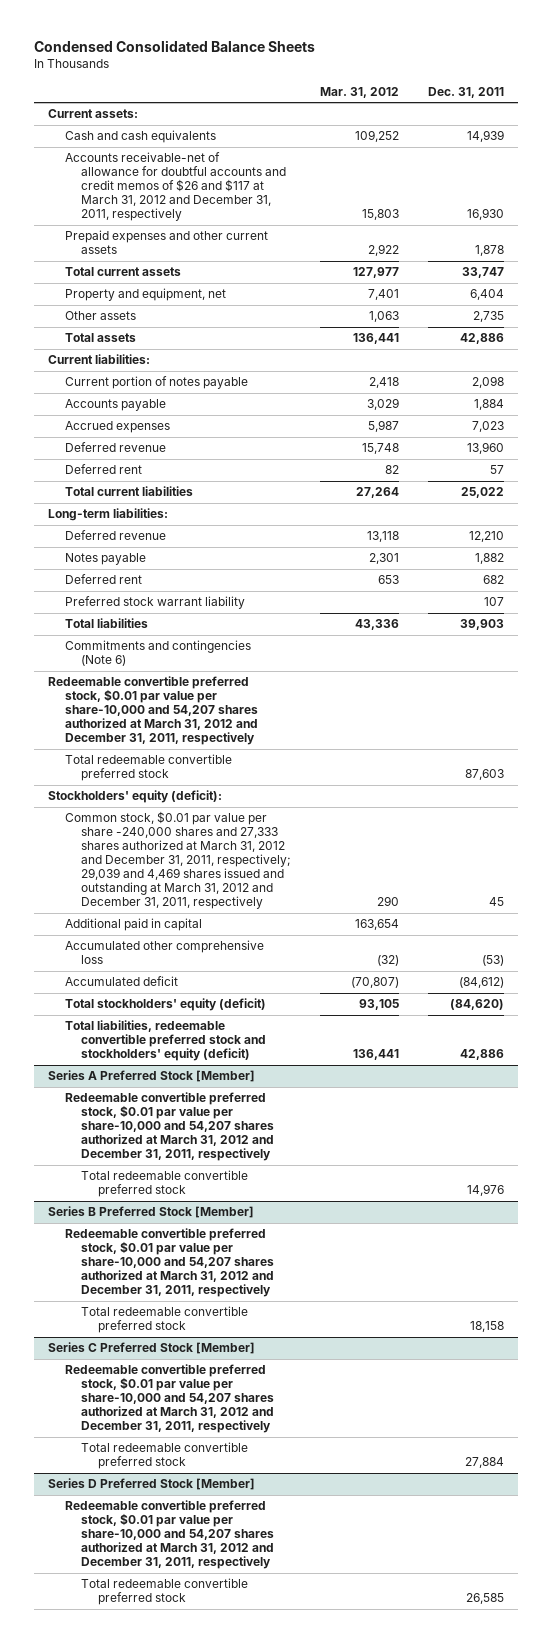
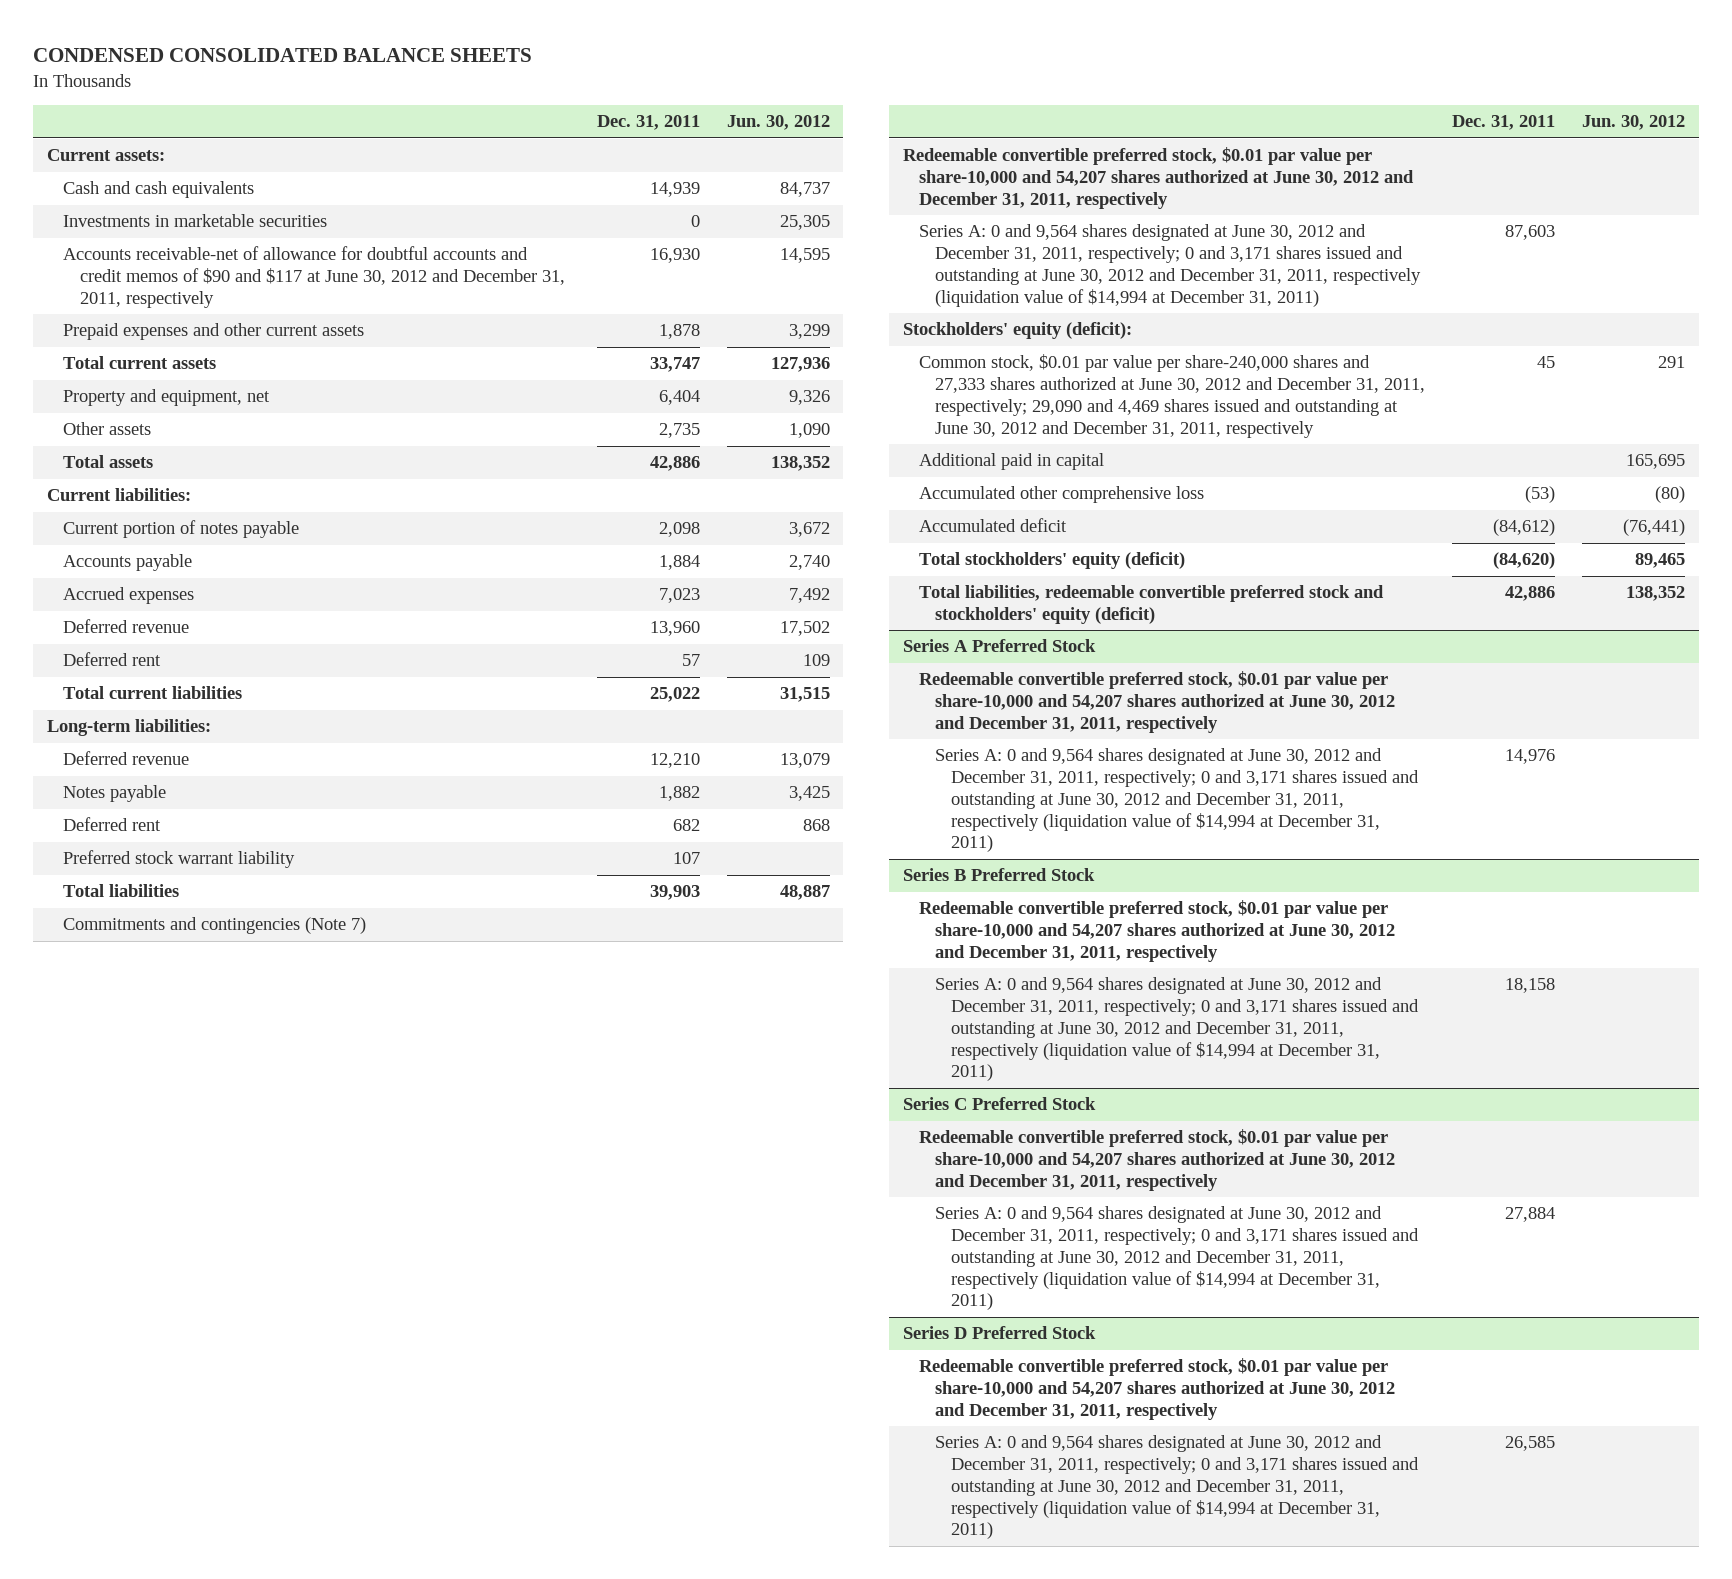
[33,40,315,53] Condensed Consolidated Balance Sheets -> [33,47,533,62] CONDENSED CONSOLIDATED BALANCE SHEETS
[320,86,400,98] Mar. 31, 2012 -> none
none -> [726,115,830,131] Jun. 30, 2012
none -> [63,214,328,228] Investments in marketable securities
[64,152,287,222] Accounts receivable-net of allowance for doubtful accounts and credit memos of $26 and $117 at March 31, 2012 and December 31, 2011, respectively -> [63,246,565,308] Accounts receivable-net of allowance for doubtful accounts and credit memos of $90 and $117 at June 30, 2012 and December 31, 2011, respectively
[64,640,251,667] Commitments and contingencies (Note 6) -> [63,917,367,935] Commitments and contingencies (Note 7)
[47,676,258,746] Redeemable convertible preferred stock, $0.01 par value per share-10,000 and 54,207 shares authorized at March 31, 2012 and December 31, 2011, respectively -> [902,147,1414,209] Redeemable convertible preferred stock, $0.01 par value per share-10,000 and 54,207 shares authorized at June 30, 2012 and December 31, 2011, respectively
[64,754,232,782] Total redeemable convertible preferred stock -> [918,224,1422,307] Series A: 0 and 9,564 shares designated at June 30, 2012 and December 31, 2011, respectively; 0 and 3,171 shares issued and outstanding at June 30, 2012 and December 31, 2011, respectively (liquidation value of $14,994 at December 31, 2011)
[64,811,292,910] Common stock, $0.01 par value per share -240,000 shares and 27,333 shares authorized at March 31, 2012 and December 31, 2011, respectively; 29,039 and 4,469 shares issued and outstanding at March 31, 2012 and December 31, 2011, respectively -> [918,354,1426,438] Common stock, $0.01 par value per share-240,000 shares and 27,333 shares authorized at June 30, 2012 and December 31, 2011, respectively; 29,090 and 4,469 shares issued and outstanding at June 30, 2012 and December 31, 2011, respectively
[47,1070,255,1083] Series A Preferred Stock [Member] -> [902,639,1096,653] Series A Preferred Stock
[64,1092,275,1162] Redeemable convertible preferred stock, $0.01 par value per share-10,000 and 54,207 shares authorized at March 31, 2012 and December 31, 2011, respectively -> [918,671,1396,733] Redeemable convertible preferred stock, $0.01 par value per share-10,000 and 54,207 shares authorized at June 30, 2012 and December 31, 2011, respectively
[81,1170,249,1198] Total redeemable convertible preferred stock -> [935,748,1420,853] Series A: 0 and 9,564 shares designated at June 30, 2012 and December 31, 2011, respectively; 0 and 3,171 shares issued and outstanding at June 30, 2012 and December 31, 2011, respectively (liquidation value of $14,994 at December 31, 2011)
[47,1206,254,1219] Series B Preferred Stock [Member] -> [902,868,1095,882] Series B Preferred Stock
[64,1228,275,1298] Redeemable convertible preferred stock, $0.01 par value per share-10,000 and 54,207 shares authorized at March 31, 2012 and December 31, 2011, respectively -> [918,900,1396,962] Redeemable convertible preferred stock, $0.01 par value per share-10,000 and 54,207 shares authorized at June 30, 2012 and December 31, 2011, respectively
[81,1306,249,1334] Total redeemable convertible preferred stock -> [935,977,1420,1082] Series A: 0 and 9,564 shares designated at June 30, 2012 and December 31, 2011, respectively; 0 and 3,171 shares issued and outstanding at June 30, 2012 and December 31, 2011, respectively (liquidation value of $14,994 at December 31, 2011)
[47,1342,255,1355] Series C Preferred Stock [Member] -> [902,1097,1096,1111] Series C Preferred Stock
[64,1364,275,1434] Redeemable convertible preferred stock, $0.01 par value per share-10,000 and 54,207 shares authorized at March 31, 2012 and December 31, 2011, respectively -> [918,1129,1396,1191] Redeemable convertible preferred stock, $0.01 par value per share-10,000 and 54,207 shares authorized at June 30, 2012 and December 31, 2011, respectively
[81,1442,249,1470] Total redeemable convertible preferred stock -> [935,1206,1420,1311] Series A: 0 and 9,564 shares designated at June 30, 2012 and December 31, 2011, respectively; 0 and 3,171 shares issued and outstanding at June 30, 2012 and December 31, 2011, respectively (liquidation value of $14,994 at December 31, 2011)
[47,1478,255,1491] Series D Preferred Stock [Member] -> [902,1326,1096,1340] Series D Preferred Stock
[64,1500,275,1570] Redeemable convertible preferred stock, $0.01 par value per share-10,000 and 54,207 shares authorized at March 31, 2012 and December 31, 2011, respectively -> [918,1358,1396,1420] Redeemable convertible preferred stock, $0.01 par value per share-10,000 and 54,207 shares authorized at June 30, 2012 and December 31, 2011, respectively
[81,1578,249,1606] Total redeemable convertible preferred stock -> [935,1435,1420,1540] Series A: 0 and 9,564 shares designated at June 30, 2012 and December 31, 2011, respectively; 0 and 3,171 shares issued and outstanding at June 30, 2012 and December 31, 2011, respectively (liquidation value of $14,994 at December 31, 2011)

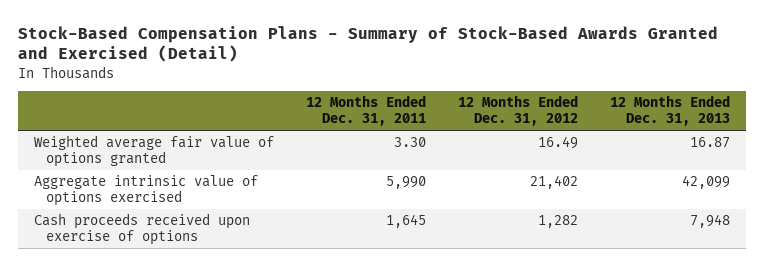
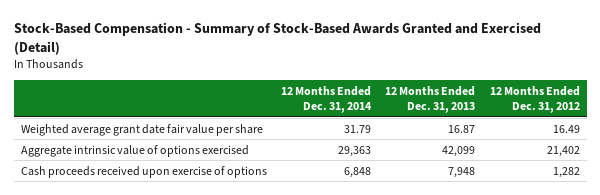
[17,25,718,63] Stock-Based Compensation Plans - Summary of Stock-Based Awards Granted and Exercised (Detail) -> [13,21,541,55] Stock-Based Compensation - Summary of Stock-Based Awards Granted and Exercised (Detail)
[305,95,426,127] 12 Months Ended Dec. 31, 2011 -> none
none -> [281,86,373,114] 12 Months Ended Dec. 31, 2014
[33,135,274,168] Weighted average fair value of options granted -> [20,123,263,136] Weighted average grant date fair value per share

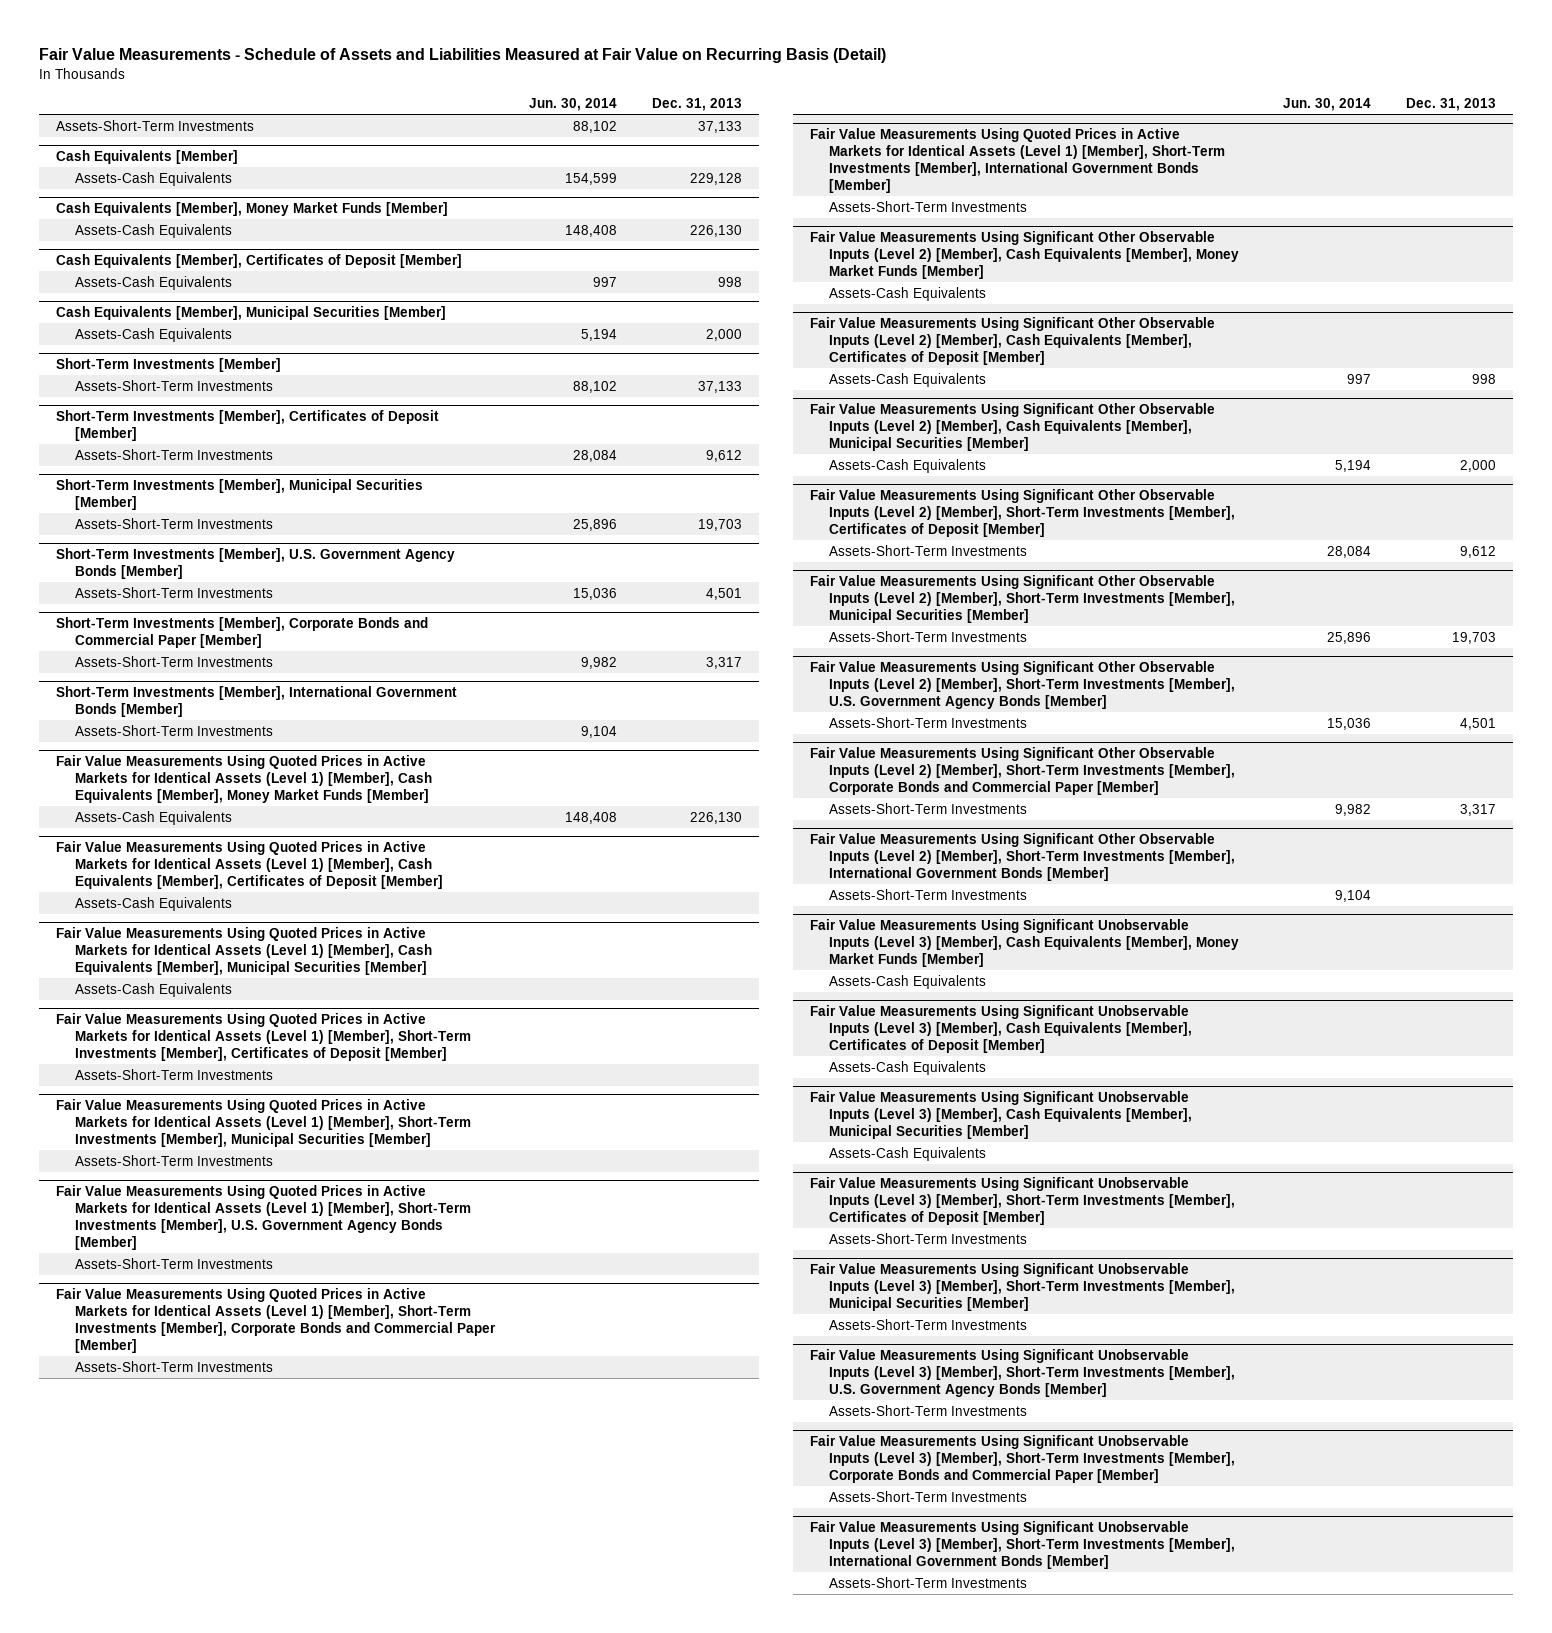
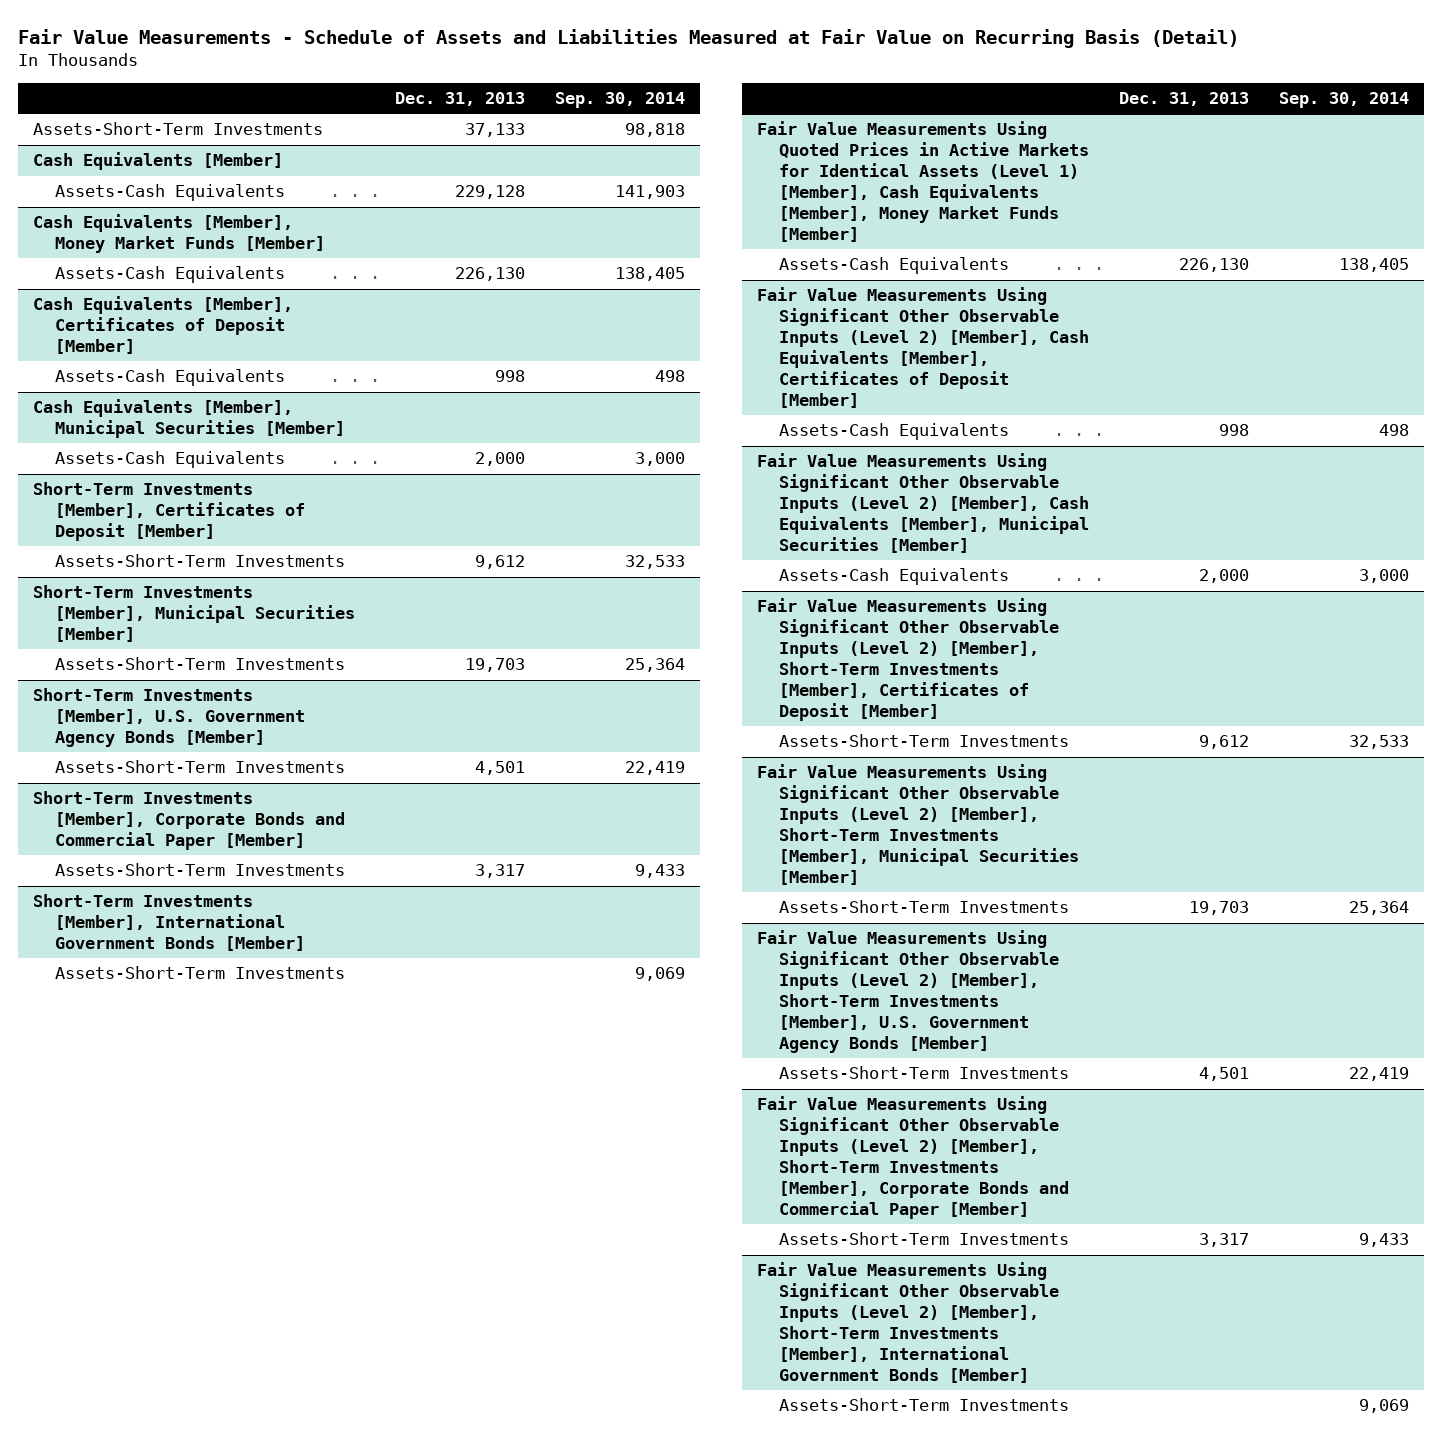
[529,97,618,111] Jun. 30, 2014 -> none
none -> [554,92,685,109] Sep. 30, 2014
[55,358,281,373] Short-Term Investments [Member] -> none
[74,379,273,391] Assets-Short-Term Investments -> none
[55,841,443,889] Fair Value Measurements Using Quoted Prices in Active Markets for Identical Assets (Level 1) [Member], Cash Equivalents [Member], Certificates of Deposit [Member] -> none
[74,896,232,911] Assets-Cash Equivalents -> none
[55,927,432,975] Fair Value Measurements Using Quoted Prices in Active Markets for Identical Assets (Level 1) [Member], Cash Equivalents [Member], Municipal Securities [Member] -> none
[74,982,232,997] Assets-Cash Equivalents -> none
[55,1013,471,1061] Fair Value Measurements Using Quoted Prices in Active Markets for Identical Assets (Level 1) [Member], Short-Term Investments [Member], Certificates of Deposit [Member] -> none
[74,1068,273,1080] Assets-Short-Term Investments -> none
[55,1099,471,1147] Fair Value Measurements Using Quoted Prices in Active Markets for Identical Assets (Level 1) [Member], Short-Term Investments [Member], Municipal Securities [Member] -> none
[74,1154,273,1166] Assets-Short-Term Investments -> none
[55,1185,471,1250] Fair Value Measurements Using Quoted Prices in Active Markets for Identical Assets (Level 1) [Member], Short-Term Investments [Member], U.S. Government Agency Bonds [Member] -> none
[74,1257,273,1269] Assets-Short-Term Investments -> none
[55,1288,496,1353] Fair Value Measurements Using Quoted Prices in Active Markets for Identical Assets (Level 1) [Member], Short-Term Investments [Member], Corporate Bonds and Commercial Paper [Member] -> none
[74,1360,273,1372] Assets-Short-Term Investments -> none
[810,128,1226,193] Fair Value Measurements Using Quoted Prices in Active Markets for Identical Assets (Level 1) [Member], Short-Term Investments [Member], International Government Bonds [Member] -> none
[829,200,1028,212] Assets-Short-Term Investments -> none
[810,231,1240,279] Fair Value Measurements Using Significant Other Observable Inputs (Level 2) [Member], Cash Equivalents [Member], Money Market Funds [Member] -> none
[829,286,987,301] Assets-Cash Equivalents -> none
[810,919,1240,967] Fair Value Measurements Using Significant Unobservable Inputs (Level 3) [Member], Cash Equivalents [Member], Money Market Funds [Member] -> none
[829,974,987,989] Assets-Cash Equivalents -> none
[810,1005,1193,1053] Fair Value Measurements Using Significant Unobservable Inputs (Level 3) [Member], Cash Equivalents [Member], Certificates of Deposit [Member] -> none
[829,1060,987,1075] Assets-Cash Equivalents -> none
[810,1091,1193,1139] Fair Value Measurements Using Significant Unobservable Inputs (Level 3) [Member], Cash Equivalents [Member], Municipal Securities [Member] -> none
[829,1146,987,1161] Assets-Cash Equivalents -> none
[810,1177,1236,1225] Fair Value Measurements Using Significant Unobservable Inputs (Level 3) [Member], Short-Term Investments [Member], Certificates of Deposit [Member] -> none
[829,1232,1028,1244] Assets-Short-Term Investments -> none
[810,1263,1236,1311] Fair Value Measurements Using Significant Unobservable Inputs (Level 3) [Member], Short-Term Investments [Member], Municipal Securities [Member] -> none
[829,1318,1028,1330] Assets-Short-Term Investments -> none
[810,1349,1236,1397] Fair Value Measurements Using Significant Unobservable Inputs (Level 3) [Member], Short-Term Investments [Member], U.S. Government Agency Bonds [Member] -> none
[829,1404,1028,1416] Assets-Short-Term Investments -> none
[810,1435,1236,1483] Fair Value Measurements Using Significant Unobservable Inputs (Level 3) [Member], Short-Term Investments [Member], Corporate Bonds and Commercial Paper [Member] -> none
[829,1490,1028,1502] Assets-Short-Term Investments -> none
[810,1521,1236,1569] Fair Value Measurements Using Significant Unobservable Inputs (Level 3) [Member], Short-Term Investments [Member], International Government Bonds [Member] -> none
[829,1576,1028,1588] Assets-Short-Term Investments -> none

